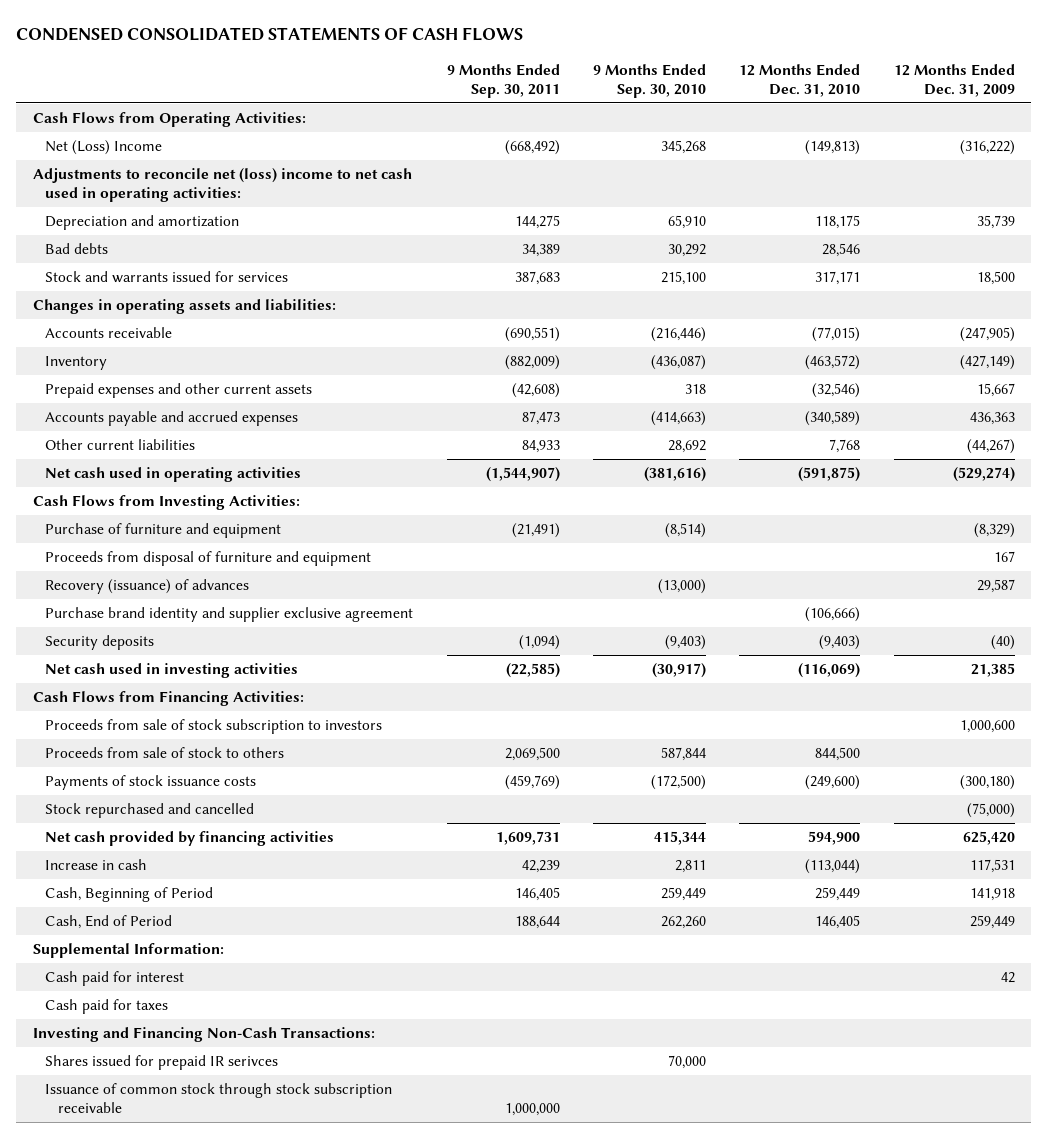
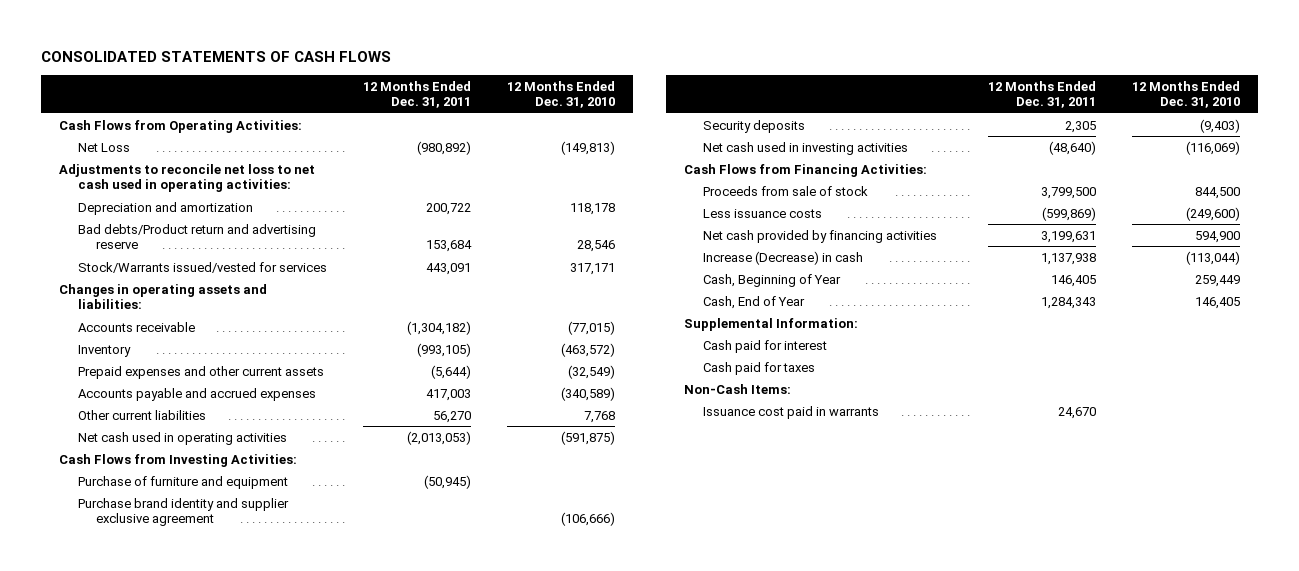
[16,27,524,42] CONDENSED CONSOLIDATED STATEMENTS OF CASH FLOWS -> [41,50,392,62] CONSOLIDATED STATEMENTS OF CASH FLOWS
[446,63,560,98] 9 Months Ended Sep. 30, 2011 -> none
[593,63,707,98] 9 Months Ended Sep. 30, 2010 -> none
[893,63,1015,97] 12 Months Ended Dec. 31, 2009 -> none
none -> [362,80,471,109] 12 Months Ended Dec. 31, 2011
[45,139,163,155] Net (Loss) Income -> [77,142,130,152] Net Loss
[33,167,413,203] Adjustments to reconcile net (loss) income to net cash used in operating activities: -> [59,163,316,193] Adjustments to reconcile net loss to net cash used in operating activities:
[815,214,861,229] 118,175 -> [569,202,615,215] 118,178
[45,242,109,254] Bad debts -> [77,223,316,250] Bad debts/Product return and advertising reserve
[45,270,289,283] Stock and warrants issued for services -> [77,261,327,273] Stock/Warrants issued/vested for services
[812,382,861,398] (32,546) -> [567,364,615,379] (32,549)
[45,550,372,566] Proceeds from disposal of furniture and equipment -> none
[45,578,250,594] Recovery (issuance) of advances -> none
[45,718,383,734] Proceeds from sale of stock subscription to investors -> none
[45,802,255,818] Stock repurchased and cancelled -> none
[45,746,285,758] Proceeds from sale of stock to others -> [702,185,868,196] Proceeds from sale of stock
[45,774,257,790] Payments of stock issuance costs -> [702,208,822,218] Less issuance costs
[45,858,148,870] Increase in cash -> [702,250,863,265] Increase (Decrease) in cash
[45,886,214,902] Cash, Beginning of Period -> [702,273,841,287] Cash, Beginning of Year
[45,914,173,929] Cash, End of Period -> [702,295,805,309] Cash, End of Year
[33,1026,376,1042] Investing and Financing Non-Cash Transactions: -> none
[45,1054,279,1070] Shares issued for prepaid IR serivces -> none
[45,1082,393,1114] Issuance of common stock through stock subscription receivable -> none
none -> [684,383,792,394] Non-Cash Items:
none -> [702,405,879,419] Issuance cost paid in warrants

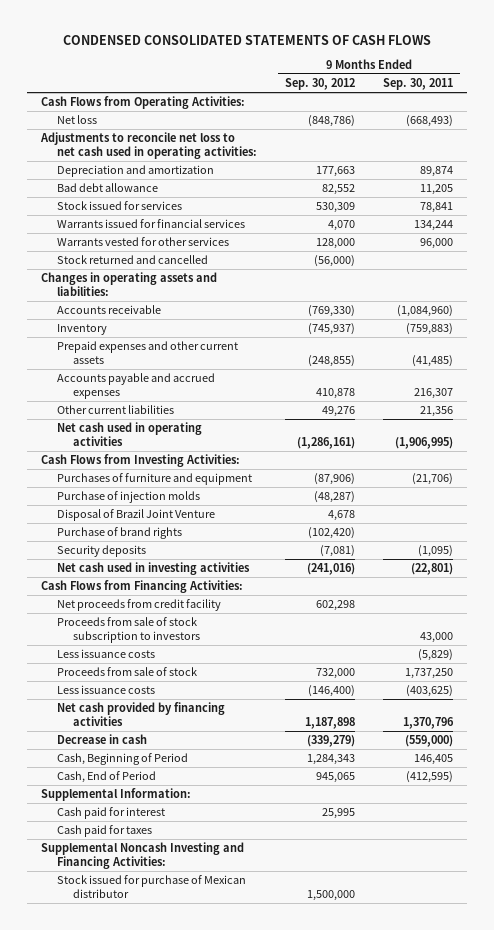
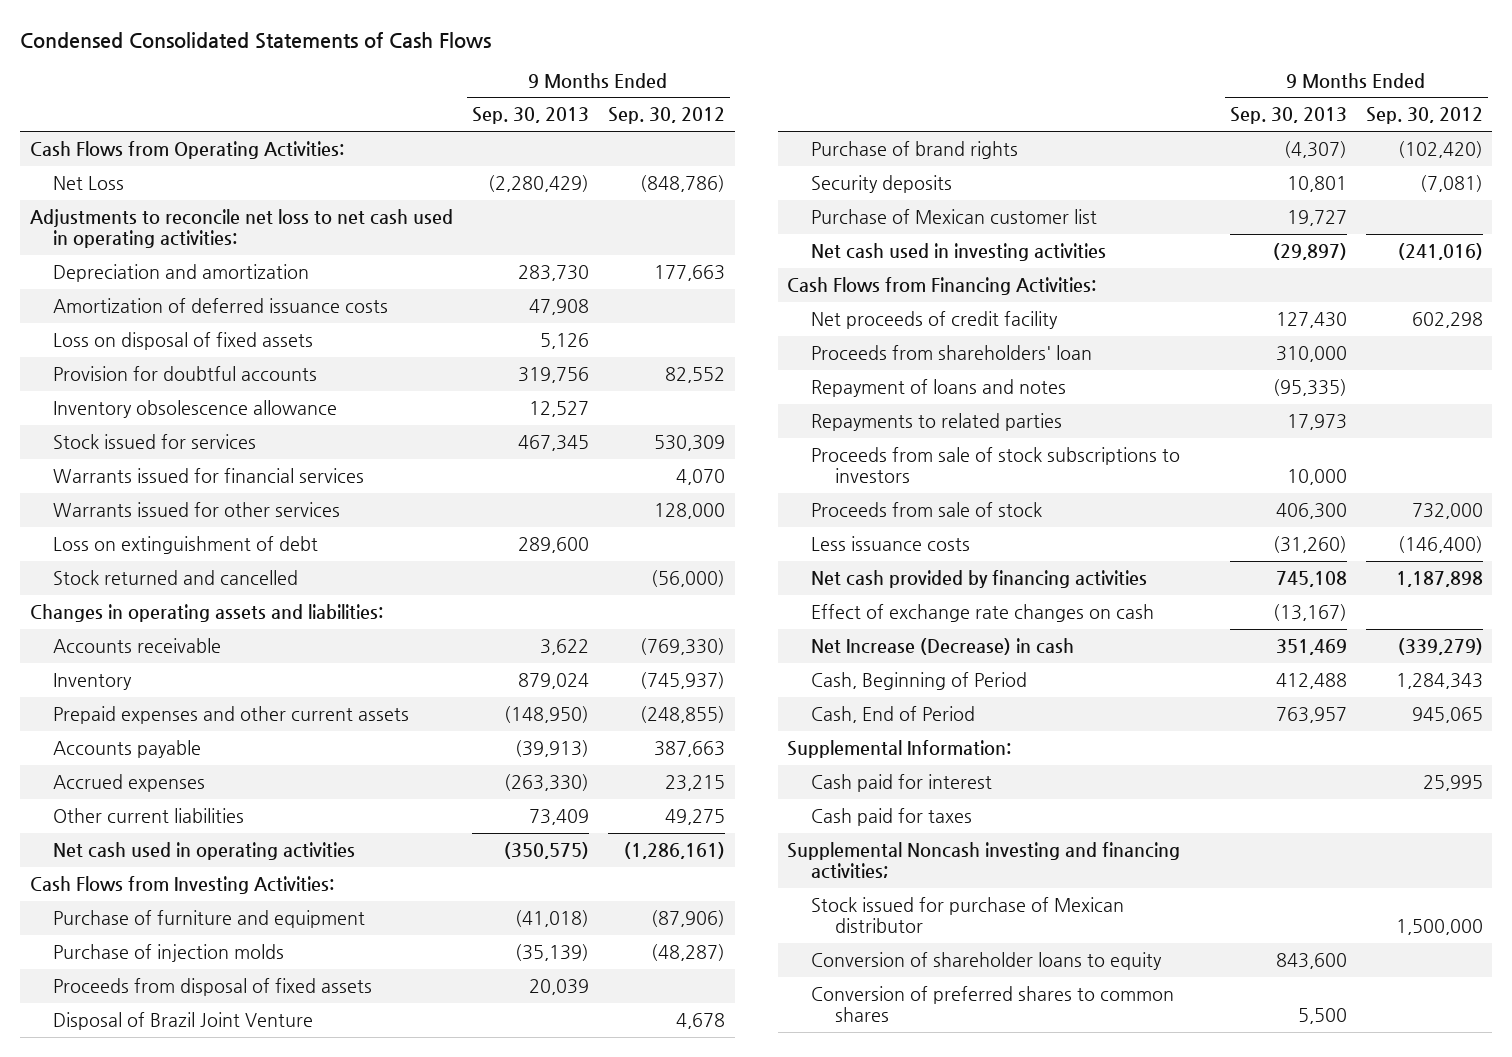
[63,34,432,45] CONDENSED CONSOLIDATED STATEMENTS OF CASH FLOWS -> [19,31,491,49] Condensed Consolidated Statements of Cash Flows
[382,77,453,90] Sep. 30, 2011 -> none
none -> [471,107,589,125] Sep. 30, 2013
[57,115,98,125] Net loss -> [53,175,125,190] Net Loss
none -> [53,297,389,313] Amortization of deferred issuance costs
none -> [53,331,314,350] Loss on disposal of fixed assets
[57,183,159,193] Bad debt allowance -> [53,365,318,381] Provision for doubtful accounts
none -> [53,399,338,418] Inventory obsolescence allowance
[57,237,230,247] Warrants vested for other services -> [53,501,341,517] Warrants issued for other services
none -> [53,535,319,554] Loss on extinguishment of debt
[57,373,216,400] Accounts payable and accrued expenses -> none
none -> [53,739,202,758] Accounts payable
none -> [53,773,206,792] Accrued expenses
[322,406,356,418] 49,276 -> [664,808,725,825] 49,275
[57,473,253,486] Purchases of furniture and equipment -> [53,909,366,928] Purchase of furniture and equipment
none -> [53,977,373,996] Proceeds from disposal of fixed assets
none -> [811,208,1098,224] Purchase of Mexican customer list
[57,649,156,659] Less issuance costs -> none
[57,599,222,612] Net proceeds from credit facility -> [811,310,1059,329] Net proceeds of credit facility
none -> [811,344,1093,360] Proceeds from shareholders' loan
none -> [811,378,1067,397] Repayment of loans and notes
none -> [811,412,1063,431] Repayments to related parties
[57,617,201,644] Proceeds from sale of stock subscription to investors -> [811,446,1181,484] Proceeds from sale of stock subscriptions to investors
none -> [811,603,1155,622] Effect of exchange rate changes on cash
[57,734,148,745] Decrease in cash -> [811,637,1075,655] Net Increase (Decrease) in cash
[41,842,245,870] Supplemental Noncash Investing and Financing Activities: -> [787,841,1181,880] Supplemental Noncash investing and financing activities;
none -> [811,951,1163,970] Conversion of shareholder loans to equity
none -> [811,985,1175,1023] Conversion of preferred shares to common shares

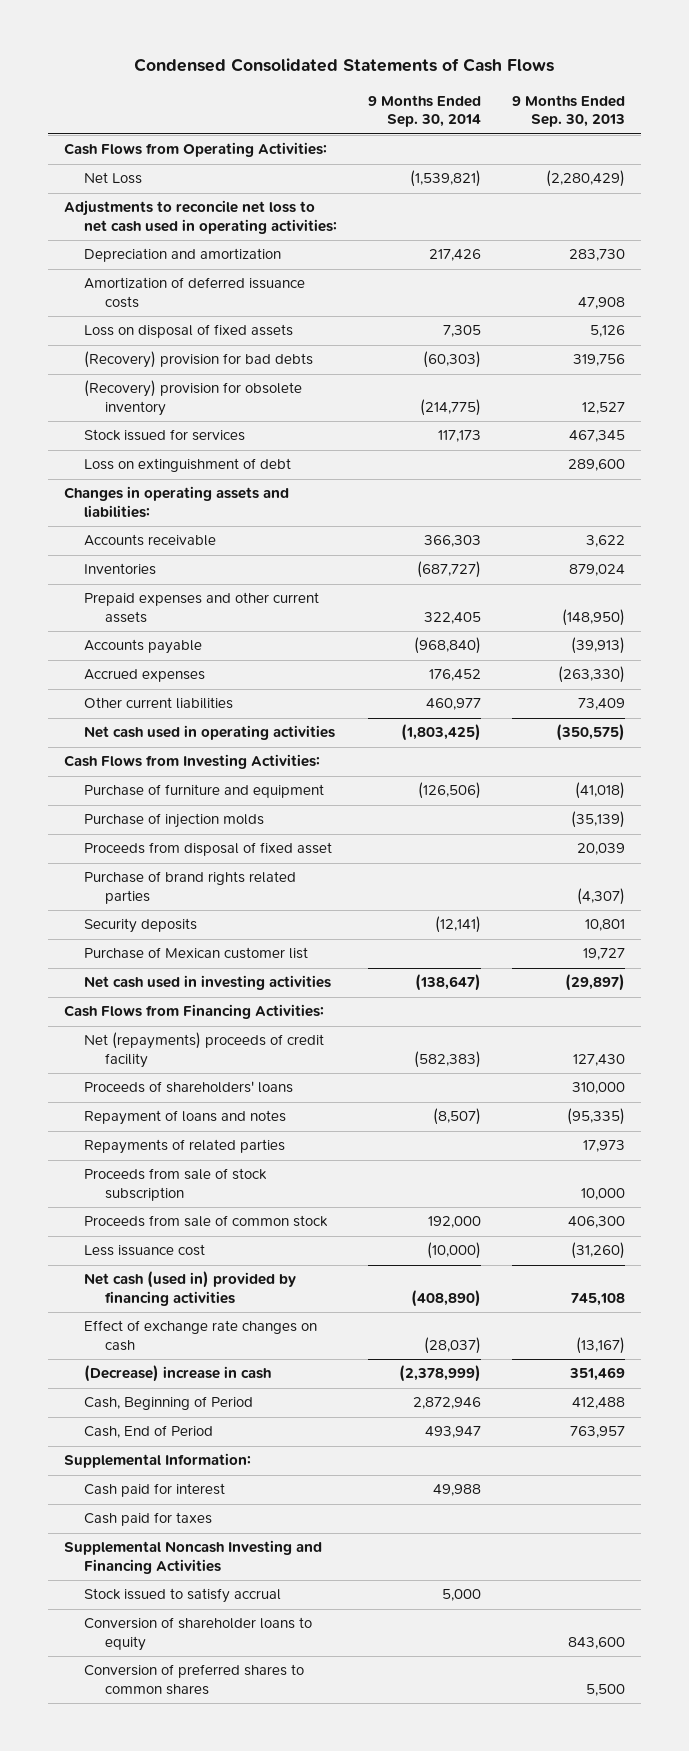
[607,107,725,125] Sep. 30, 2012 -> none
none -> [368,94,482,128] 9 Months Ended Sep. 30, 2014
[53,365,318,381] Provision for doubtful accounts -> [84,351,314,369] (Recovery) provision for bad debts
[53,399,338,418] Inventory obsolescence allowance -> [84,380,303,416] (Recovery) provision for obsolete inventory
[53,467,365,483] Warrants issued for financial services -> none
[53,501,341,517] Warrants issued for other services -> none
[53,569,299,585] Stock returned and cancelled -> none
[53,672,133,690] Inventory -> [84,563,157,576] Inventories
[53,1011,314,1030] Disposal of Brazil Joint Venture -> none
[53,977,373,996] Proceeds from disposal of fixed assets -> [84,842,333,857] Proceeds from disposal of fixed asset
[811,140,1019,159] Purchase of brand rights -> [84,871,297,904] Purchase of brand rights related parties
[811,310,1059,329] Net proceeds of credit facility -> [84,1032,325,1068] Net (repayments) proceeds of credit facility
[811,344,1093,360] Proceeds from shareholders' loan -> [84,1081,294,1094] Proceeds of shareholders' loans
[811,412,1063,431] Repayments to related parties -> [84,1139,286,1155] Repayments of related parties
[811,446,1181,484] Proceeds from sale of stock subscriptions to investors -> [84,1168,268,1201] Proceeds from sale of stock subscription
[811,501,1043,517] Proceeds from sale of stock -> [84,1215,329,1228] Proceeds from sale of common stock
[811,535,971,551] Less issuance costs -> [84,1244,206,1257] Less issuance cost
[811,569,1148,588] Net cash provided by financing activities -> [84,1271,297,1306] Net cash (used in) provided by financing activities
[811,637,1075,655] Net Increase (Decrease) in cash -> [84,1365,272,1383] (Decrease) increase in cash
[811,896,1125,934] Stock issued for purchase of Mexican distributor -> none
[787,841,1181,880] Supplemental Noncash investing and financing activities; -> [63,1540,322,1574] Supplemental Noncash Investing and Financing Activities
none -> [84,1588,282,1604] Stock issued to satisfy accrual

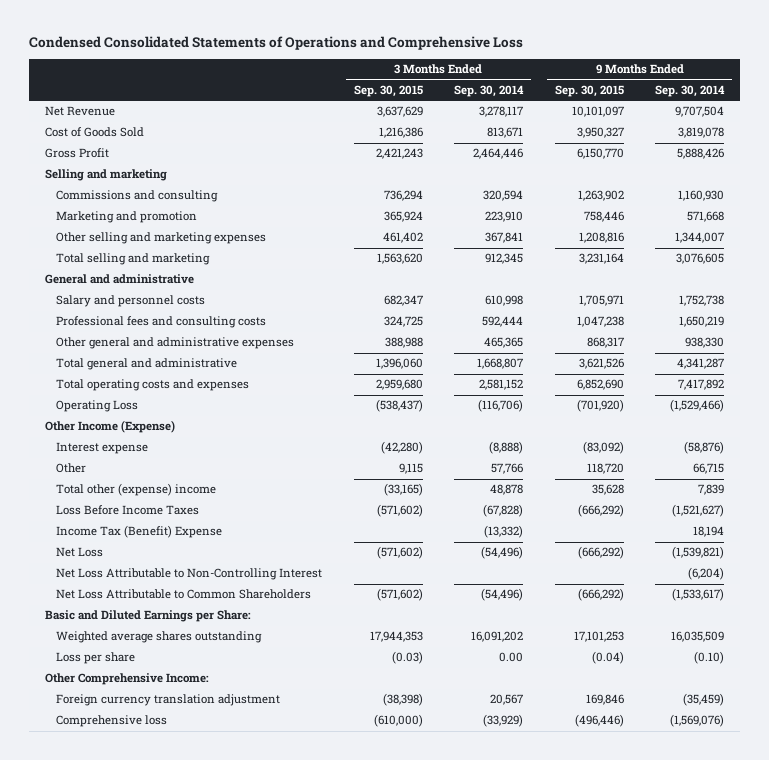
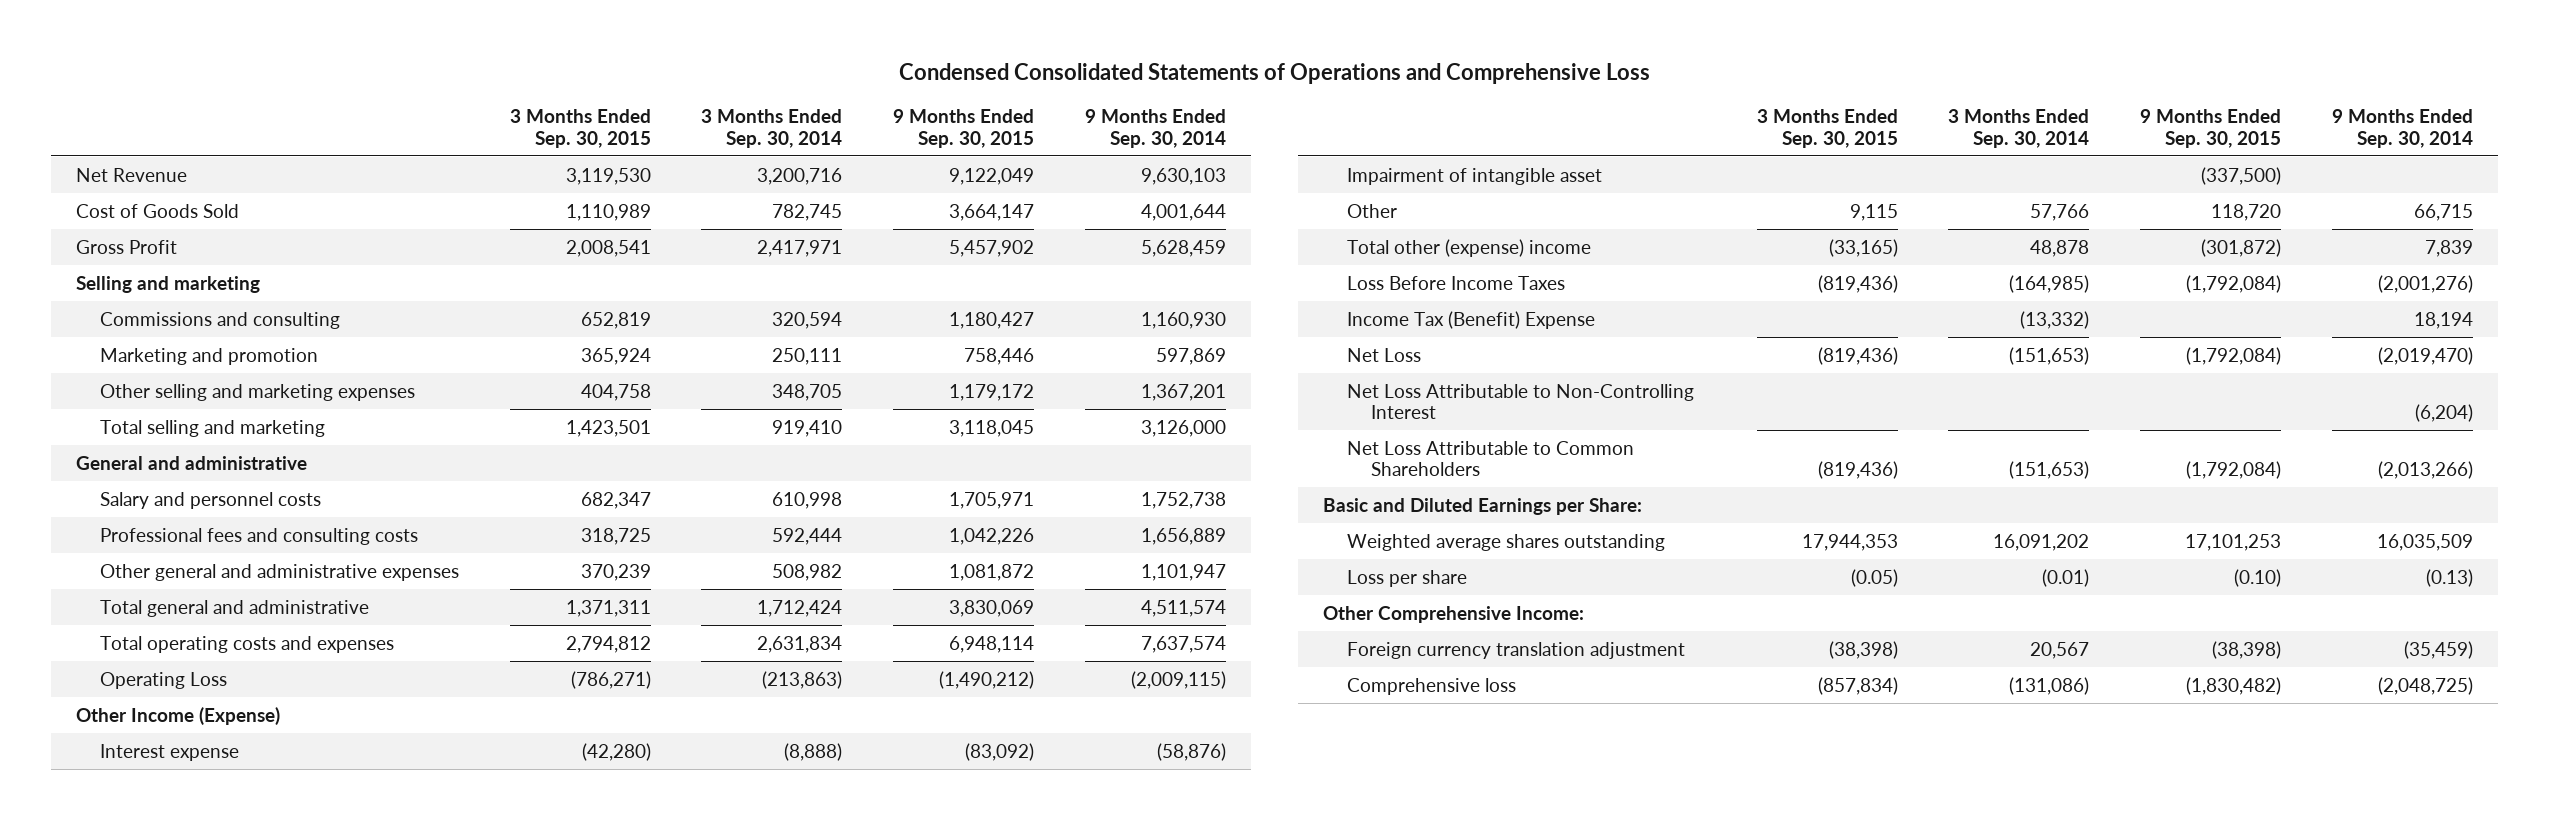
[376,106,423,118] 3,637,629 -> [565,167,651,185] 3,119,530
[479,106,524,118] 3,278,117 -> [757,167,843,185] 3,200,716
[571,106,624,118] 10,101,097 -> [949,167,1035,185] 9,122,049
[675,106,725,118] 9,707,504 -> [1140,167,1226,185] 9,630,103
[378,127,423,139] 1,216,386 -> [565,203,651,221] 1,110,989
[487,127,524,139] 813,671 -> [772,203,843,221] 782,745
[576,127,624,139] 3,950,327 -> [949,203,1035,221] 3,664,147
[678,127,725,139] 3,819,078 -> [1140,203,1226,221] 4,001,644
[375,148,423,160] 2,421,243 -> [565,239,651,257] 2,008,541
[473,148,524,160] 2,464,446 -> [757,239,843,257] 2,417,971
[576,148,624,160] 6,150,770 -> [949,239,1035,257] 5,457,902
[677,148,725,160] 5,888,426 -> [1140,239,1226,257] 5,628,459
[383,190,423,202] 736,294 -> [580,311,651,329] 652,819
[577,190,624,202] 1,263,902 -> [949,311,1035,329] 1,180,427
[485,211,524,223] 223,910 -> [772,347,843,365] 250,111
[687,211,725,223] 571,668 -> [1155,347,1226,365] 597,869
[382,232,423,244] 461,402 -> [580,383,651,401] 404,758
[485,232,524,244] 367,841 -> [772,383,843,401] 348,705
[578,232,624,244] 1,208,816 -> [949,383,1035,401] 1,179,172
[675,232,725,244] 1,344,007 -> [1140,383,1226,401] 1,367,201
[376,253,423,265] 1,563,620 -> [565,419,651,437] 1,423,501
[485,253,524,265] 912,345 -> [772,419,843,437] 919,410
[578,253,624,265] 3,231,164 -> [949,419,1035,437] 3,118,045
[676,253,725,265] 3,076,605 -> [1140,419,1226,437] 3,126,000
[383,316,423,328] 324,725 -> [580,527,651,545] 318,725
[576,316,624,328] 1,047,238 -> [949,527,1035,545] 1,042,226
[679,316,725,328] 1,650,219 -> [1140,527,1226,545] 1,656,889
[384,337,423,349] 388,988 -> [580,563,651,581] 370,239
[484,337,524,349] 465,365 -> [772,563,843,581] 508,982
[586,337,624,349] 868,317 -> [949,563,1035,581] 1,081,872
[685,337,725,349] 938,330 -> [1140,563,1226,581] 1,101,947
[375,358,423,370] 1,396,060 -> [565,599,651,617] 1,371,311
[477,358,524,370] 1,668,807 -> [757,599,843,617] 1,712,424
[578,358,624,370] 3,621,526 -> [949,599,1035,617] 3,830,069
[677,358,725,370] 4,341,287 -> [1140,599,1226,617] 4,511,574
[375,379,423,391] 2,959,680 -> [565,635,651,653] 2,794,812
[479,379,524,391] 2,581,152 -> [757,635,843,653] 2,631,834
[576,379,624,391] 6,852,690 -> [949,635,1035,653] 6,948,114
[678,379,725,391] 7,417,892 -> [1140,635,1226,653] 7,637,574
[375,399,423,413] (538,437) -> [570,670,651,689] (786,271)
[478,399,524,413] (116,706) -> [762,670,843,689] (213,863)
[576,399,624,413] (701,920) -> [939,670,1035,689] (1,490,212)
[670,399,725,413] (1,529,466) -> [1130,670,1226,689] (2,009,115)
none -> [1346,167,1602,185] Impairment of intangible asset
[591,484,624,496] 35,628 -> [2201,238,2282,257] (301,872)
[376,504,423,518] (571,602) -> [1817,274,1898,293] (819,436)
[483,504,524,518] (67,828) -> [2009,274,2090,293] (164,985)
[577,504,624,518] (666,292) -> [2186,274,2282,293] (1,792,084)
[672,504,725,518] (1,521,627) -> [2377,274,2473,293] (2,001,276)
[376,546,423,560] (571,602) -> [1817,346,1898,365] (819,436)
[481,546,524,560] (54,496) -> [2009,346,2090,365] (151,653)
[577,546,624,560] (666,292) -> [2186,346,2282,365] (1,792,084)
[672,546,725,560] (1,539,821) -> [2377,346,2473,365] (2,019,470)
[376,588,423,602] (571,602) -> [1817,461,1898,480] (819,436)
[481,588,524,602] (54,496) -> [2009,461,2090,480] (151,653)
[577,588,624,602] (666,292) -> [2186,461,2282,480] (1,792,084)
[672,588,725,602] (1,533,617) -> [2377,461,2473,480] (2,013,266)
[391,651,423,665] (0.03) -> [1850,568,1898,587] (0.05)
[499,652,524,663] 0.00 -> [2042,568,2090,587] (0.01)
[591,651,624,665] (0.04) -> [2234,568,2282,587] (0.10)
[694,651,725,665] (0.10) -> [2425,568,2473,587] (0.13)
[585,694,624,706] 169,846 -> [2212,640,2282,659] (38,398)
[373,714,423,728] (610,000) -> [1817,676,1898,695] (857,834)
[483,714,524,728] (33,929) -> [2009,676,2090,695] (131,086)
[574,714,624,728] (496,446) -> [2186,676,2282,695] (1,830,482)
[670,714,725,728] (1,569,076) -> [2377,676,2473,695] (2,048,725)

